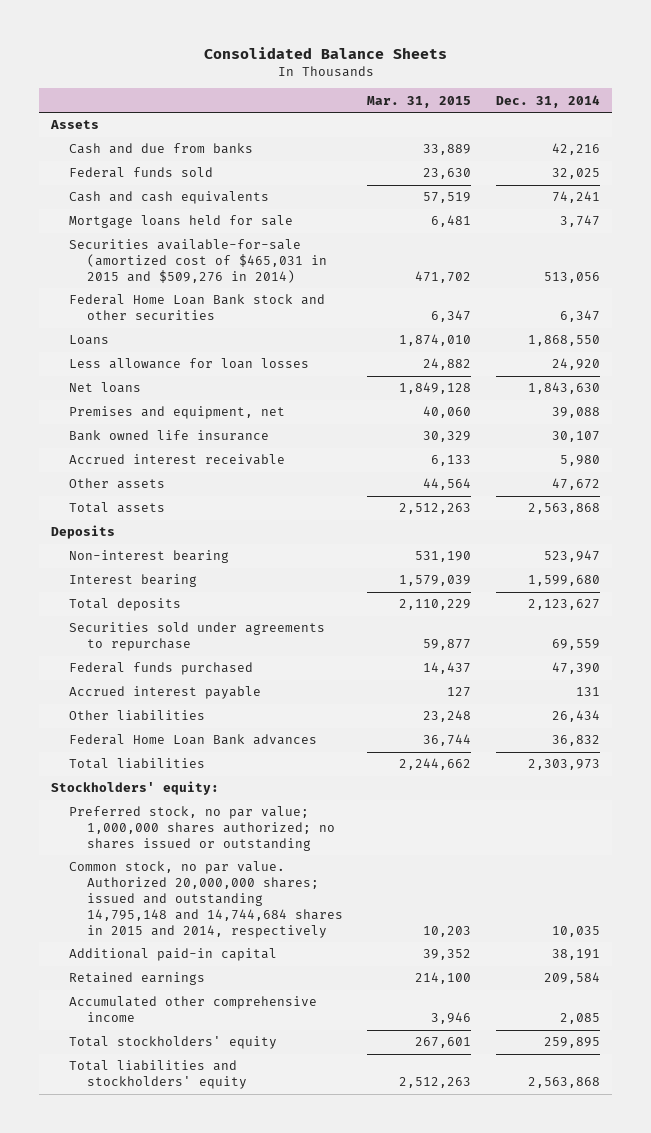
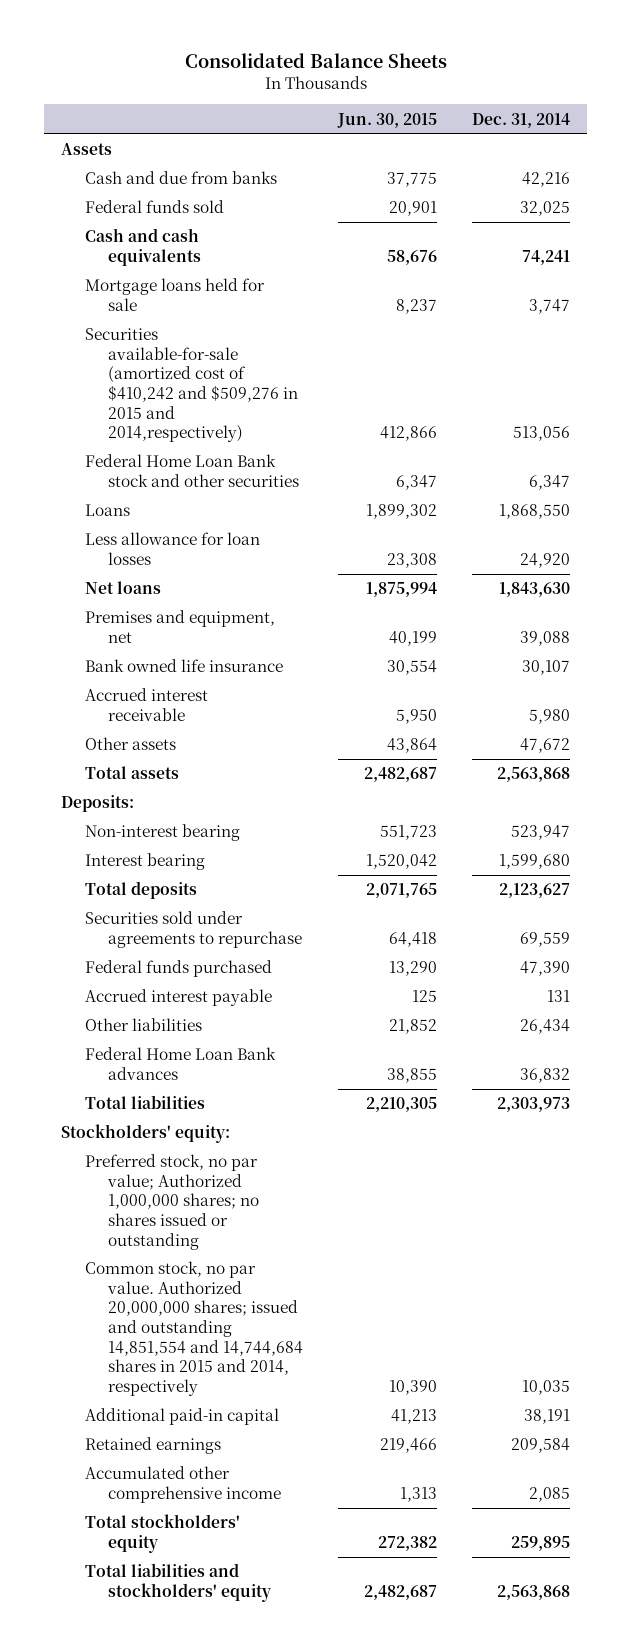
[367,95,472,108] Mar. 31, 2015 -> none
none -> [336,112,437,128] Jun. 30, 2015
[69,239,327,283] Securities available-for-sale (amortized cost of $465,031 in 2015 and $509,276 in 2014) -> [84,328,298,443] Securities available-for-sale (amortized cost of $410,242 and $509,276 in 2015 and 2014,respectively)
[51,525,116,540] Deposits -> [61,795,135,813] Deposits:
[69,806,335,851] Preferred stock, no par value; 1,000,000 shares authorized; no shares issued or outstanding -> [84,1154,259,1250] Preferred stock, no par value; Authorized 1,000,000 shares; no shares issued or outstanding
[69,861,343,938] Common stock, no par value. Authorized 20,000,000 shares; issued and outstanding 14,795,148 and 14,744,684 shares in 2015 and 2014, respectively -> [84,1261,303,1396] Common stock, no par value. Authorized 20,000,000 shares; issued and outstanding 14,851,554 and 14,744,684 shares in 2015 and 2014, respectively

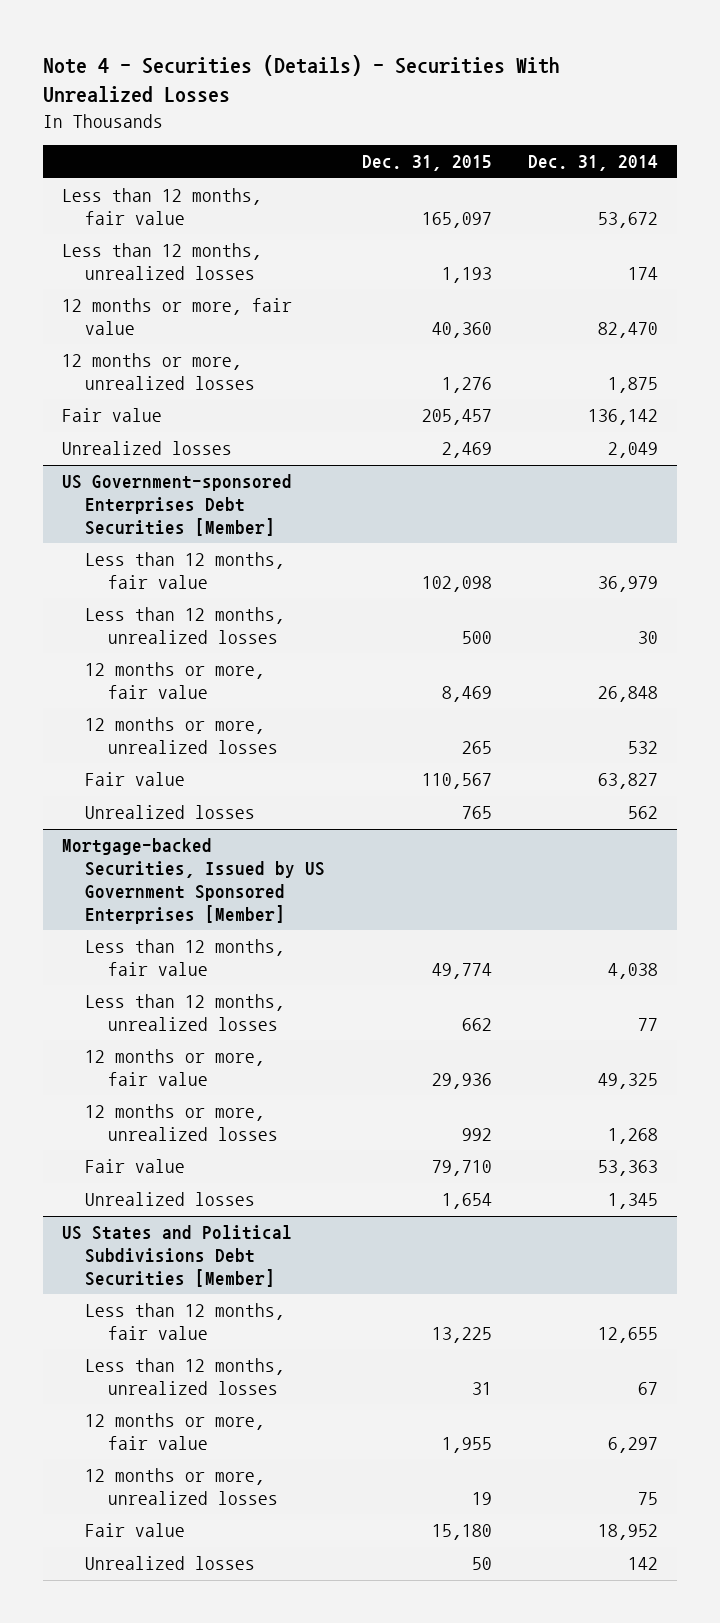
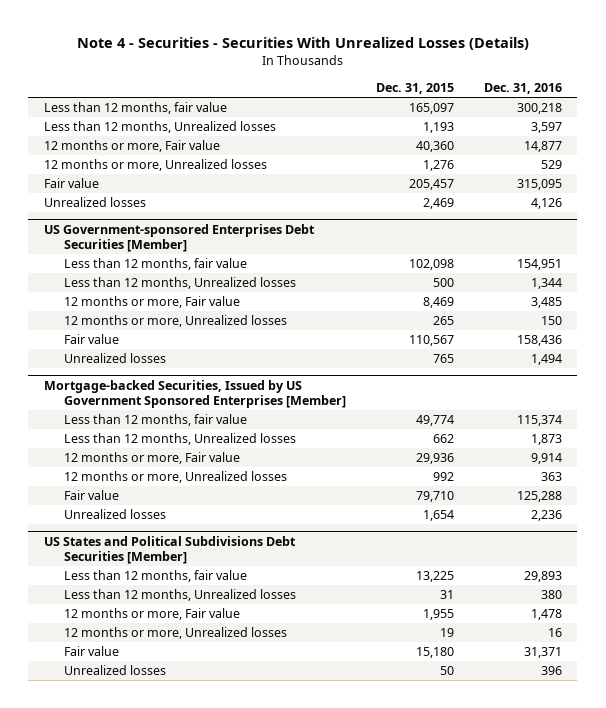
[43,55,561,103] Note 4 - Securities (Details) - Securities With Unrealized Losses -> [76,37,529,51] Note 4 - Securities - Securities With Unrealized Losses (Details)
[528,155,659,172] Dec. 31, 2014 -> none
none -> [484,83,563,95] Dec. 31, 2016
[61,243,262,281] Less than 12 months, unrealized losses -> [43,121,276,134] Less than 12 months, Unrealized losses
[61,298,292,336] 12 months or more, fair value -> [43,140,220,153] 12 months or more, Fair value
[61,353,256,391] 12 months or more, unrealized losses -> [43,159,267,172] 12 months or more, Unrealized losses
[85,607,286,645] Less than 12 months, unrealized losses -> [63,277,296,290] Less than 12 months, Unrealized losses
[85,662,266,700] 12 months or more, fair value -> [63,296,240,309] 12 months or more, Fair value
[85,717,279,755] 12 months or more, unrealized losses -> [63,315,287,328] 12 months or more, Unrealized losses
[85,994,286,1032] Less than 12 months, unrealized losses -> [63,433,296,446] Less than 12 months, Unrealized losses
[85,1049,266,1087] 12 months or more, fair value -> [63,452,240,465] 12 months or more, Fair value
[85,1104,279,1142] 12 months or more, unrealized losses -> [63,471,287,484] 12 months or more, Unrealized losses
[85,1358,286,1396] Less than 12 months, unrealized losses -> [63,589,296,602] Less than 12 months, Unrealized losses
[85,1413,266,1451] 12 months or more, fair value -> [63,608,240,621] 12 months or more, Fair value
[85,1468,279,1506] 12 months or more, unrealized losses -> [63,627,287,640] 12 months or more, Unrealized losses

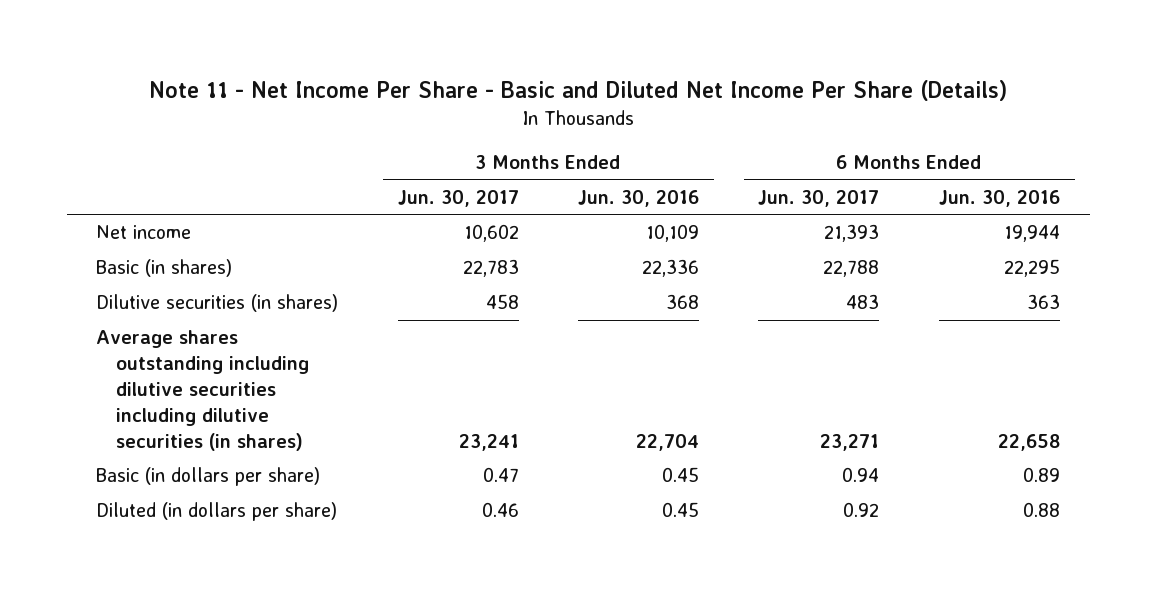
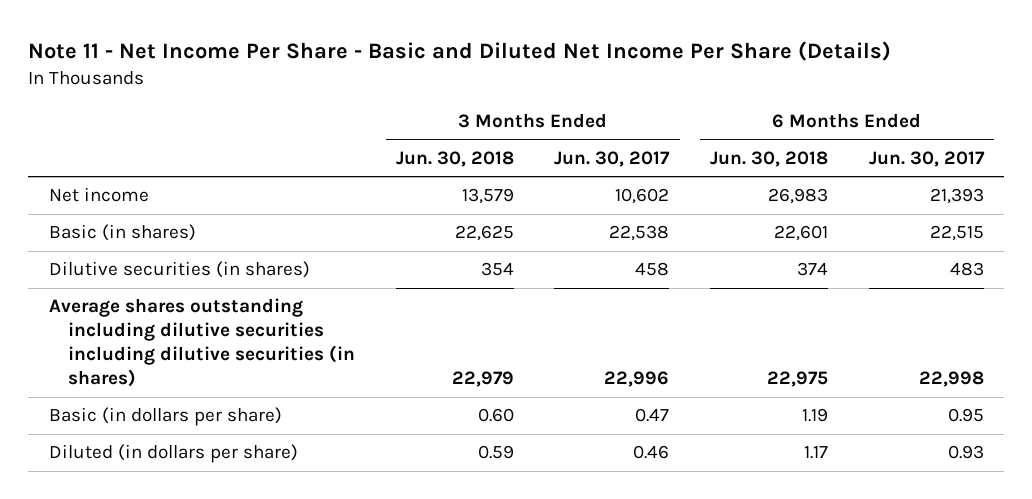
[578,189,700,207] Jun. 30, 2016 -> none
[938,189,1060,207] Jun. 30, 2016 -> none
none -> [395,150,514,167] Jun. 30, 2018
none -> [710,150,829,167] Jun. 30, 2018
[462,259,519,278] 22,783 -> [609,225,670,242] 22,538
[823,260,880,278] 22,788 -> [929,225,984,242] 22,515
[458,433,519,451] 23,241 -> [604,371,670,388] 22,996
[820,433,880,451] 23,271 -> [918,371,984,388] 22,998
[842,467,880,483] 0.94 -> [947,408,984,423] 0.95
[843,502,880,518] 0.92 -> [947,445,984,460] 0.93

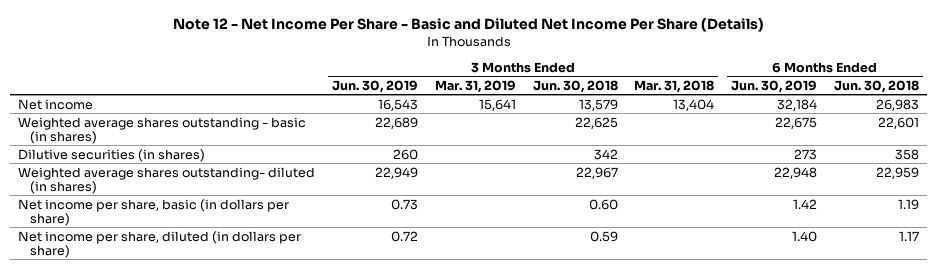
[28,41,892,62] Note 11 - Net Income Per Share - Basic and Diluted Net Income Per Share (Details) -> [172,18,764,33] Note 12 - Net Income Per Share - Basic and Diluted Net Income Per Share (Details)
[554,150,671,167] Jun. 30, 2017 -> none
[868,150,985,167] Jun. 30, 2017 -> none
none -> [332,79,419,93] Jun. 30, 2019
none -> [434,79,516,93] Mar. 31, 2019
none -> [634,79,715,93] Mar. 31, 2018
none -> [731,79,818,93] Jun. 30, 2019
[48,224,196,242] Basic (in shares) -> [18,116,307,144] Weighted average shares outstanding - basic (in shares)
[480,262,514,277] 354 -> [593,148,618,160] 342
[797,262,829,277] 374 -> [894,148,919,160] 358
[48,298,356,388] Average shares outstanding including dilutive securities including dilutive securities (in shares) -> [18,166,316,194] Weighted average shares outstanding- diluted (in shares)
[451,371,514,388] 22,979 -> [575,166,618,179] 22,967
[767,371,829,388] 22,975 -> [875,166,919,179] 22,959
[48,407,282,427] Basic (in dollars per share) -> [18,198,290,226] Net income per share, basic (in dollars per share)
[48,444,298,464] Diluted (in dollars per share) -> [18,230,302,258] Net income per share, diluted (in dollars per share)

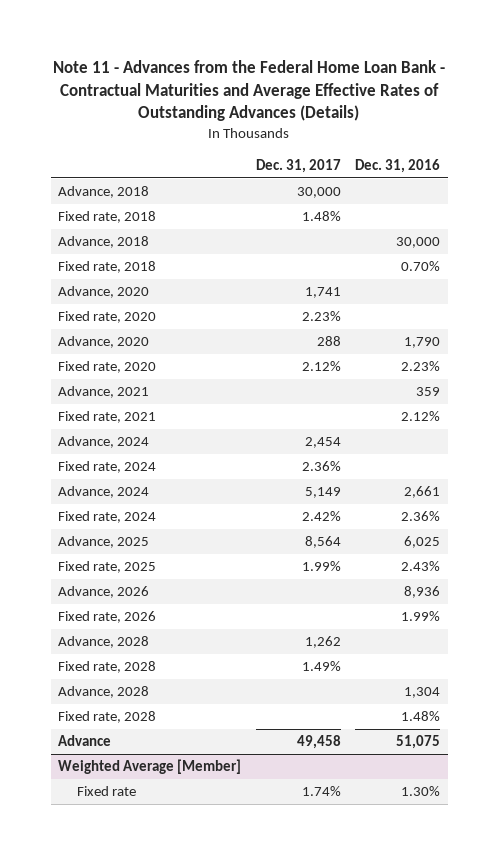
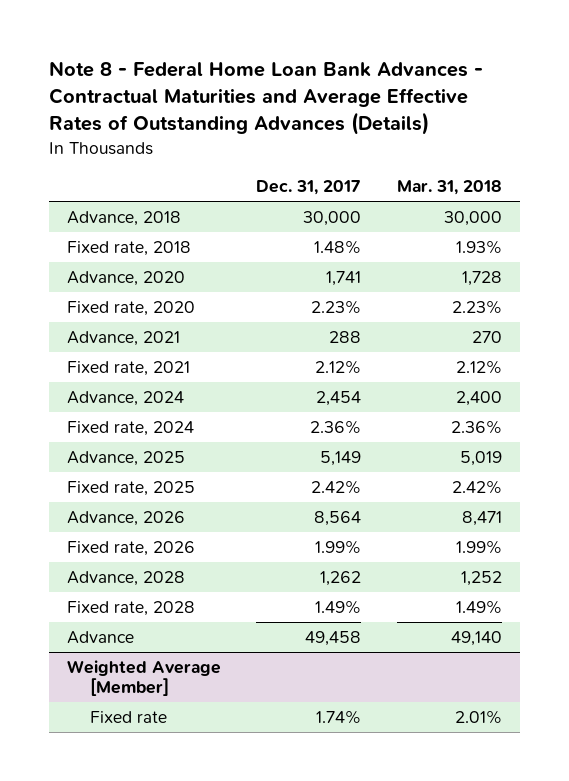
[53,60,446,122] Note 11 - Advances from the Federal Home Loan Bank - Contractual Maturities and Average Effective Rates of Outstanding Advances (Details) -> [49,61,484,136] Note 8 - Federal Home Loan Bank Advances - Contractual Maturities and Average Effective Rates of Outstanding Advances (Details)
[355,158,441,173] Dec. 31, 2016 -> none
none -> [396,180,502,196] Mar. 31, 2018
[57,236,149,249] Advance, 2018 -> none
[57,261,156,274] Fixed rate, 2018 -> none
[57,386,149,399] Advance, 2021 -> none
[57,411,156,424] Fixed rate, 2021 -> none
[57,336,149,349] Advance, 2020 -> [66,330,180,346] Advance, 2021
[57,361,156,374] Fixed rate, 2020 -> [66,360,190,376] Fixed rate, 2021
[57,586,149,599] Advance, 2026 -> none
[57,611,156,624] Fixed rate, 2026 -> none
[57,486,149,499] Advance, 2024 -> [66,450,185,466] Advance, 2025
[57,511,156,524] Fixed rate, 2024 -> [66,480,195,496] Fixed rate, 2025
[57,536,149,549] Advance, 2025 -> [66,510,185,526] Advance, 2026
[57,561,156,574] Fixed rate, 2025 -> [66,540,195,556] Fixed rate, 2026
[57,686,149,699] Advance, 2028 -> none
[57,711,156,724] Fixed rate, 2028 -> none

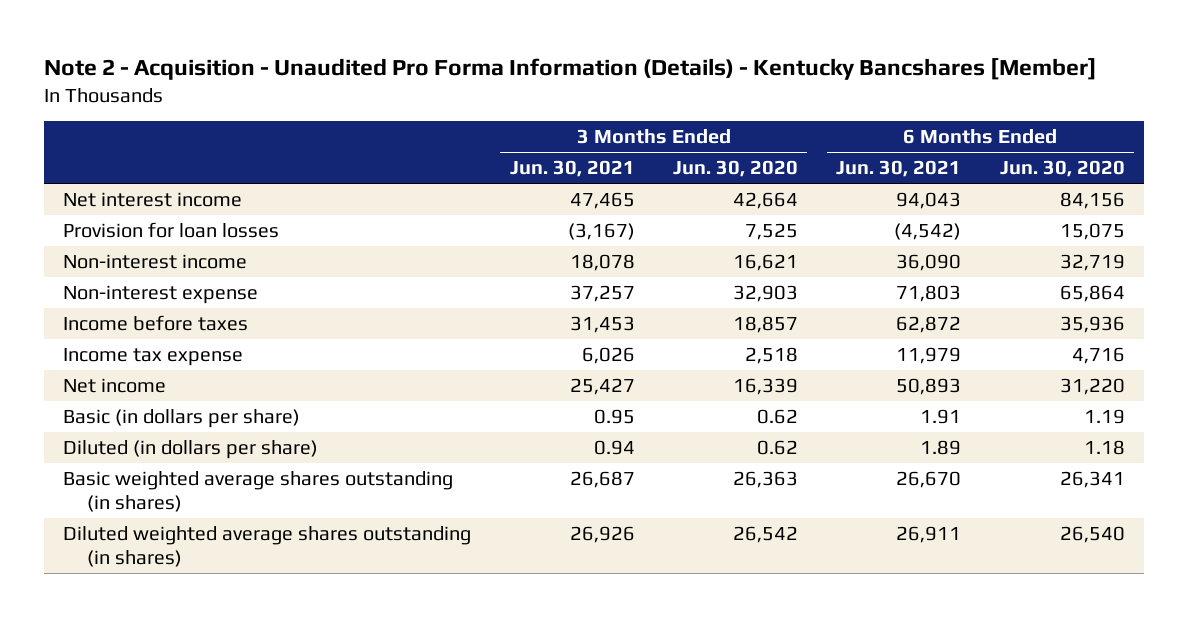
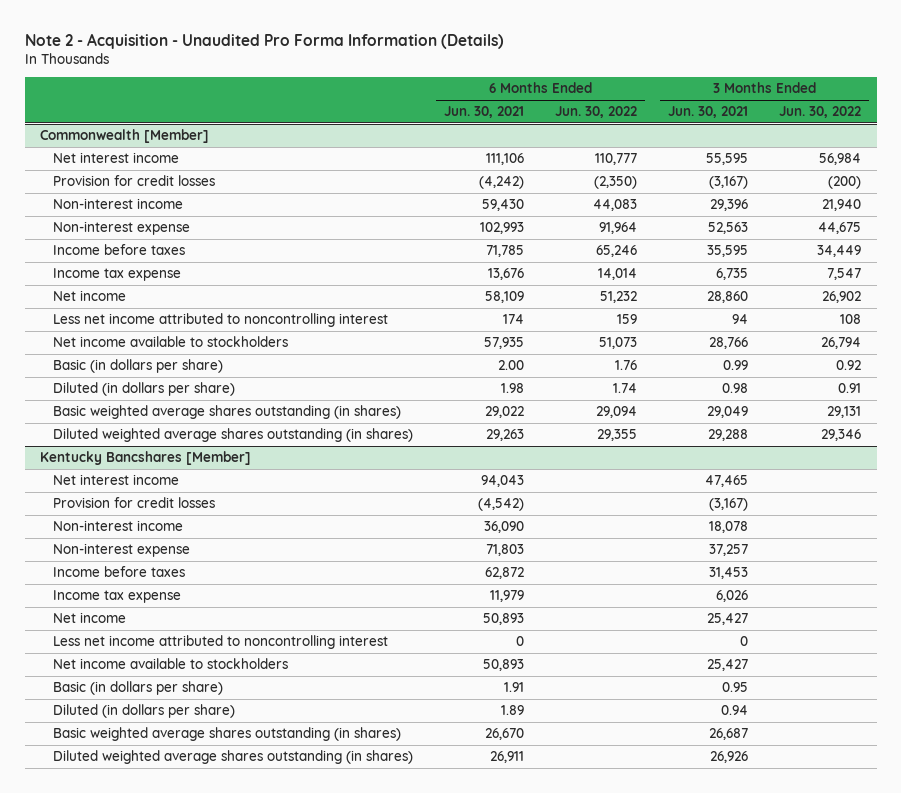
[43,57,1097,80] Note 2 - Acquisition - Unaudited Pro Forma Information (Details) - Kentucky Bancshares [Member] -> [24,32,504,49] Note 2 - Acquisition - Unaudited Pro Forma Information (Details)
[672,160,798,178] Jun. 30, 2020 -> none
[999,160,1125,178] Jun. 30, 2020 -> none
none -> [555,106,638,119] Jun. 30, 2022
none -> [779,106,862,119] Jun. 30, 2022
none -> [40,129,210,144] Commonwealth [Member]
none -> [53,152,180,164] Net interest income
none -> [53,175,216,187] Provision for credit losses
none -> [53,198,184,210] Non-interest income
none -> [53,221,191,236] Non-interest expense
none -> [53,244,186,256] Income before taxes
none -> [53,268,182,282] Income tax expense
none -> [53,290,127,302] Net income
none -> [53,313,389,328] Less net income attributed to noncontrolling interest
none -> [53,336,289,348] Net income available to stockholders
none -> [53,359,224,374] Basic (in dollars per share)
none -> [53,382,236,397] Diluted (in dollars per share)
none -> [53,405,402,420] Basic weighted average shares outstanding (in shares)
none -> [53,428,414,443] Diluted weighted average shares outstanding (in shares)
none -> [40,451,252,466] Kentucky Bancshares [Member]
[63,221,280,238] Provision for loan losses -> [53,497,216,509] Provision for credit losses
none -> [53,635,389,650] Less net income attributed to noncontrolling interest
none -> [53,658,289,670] Net income available to stockholders

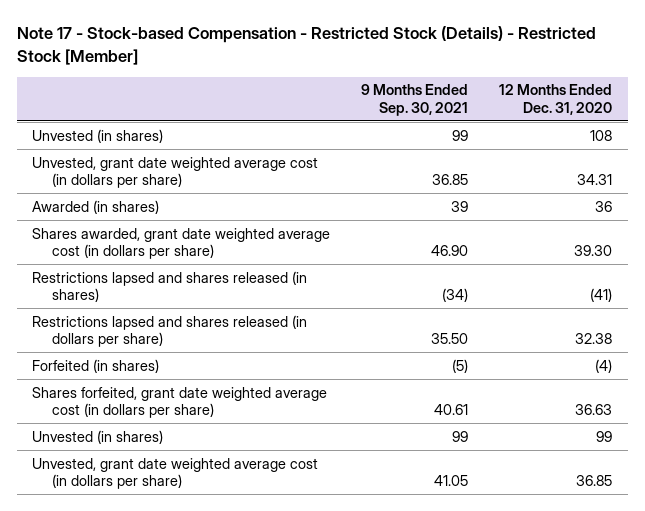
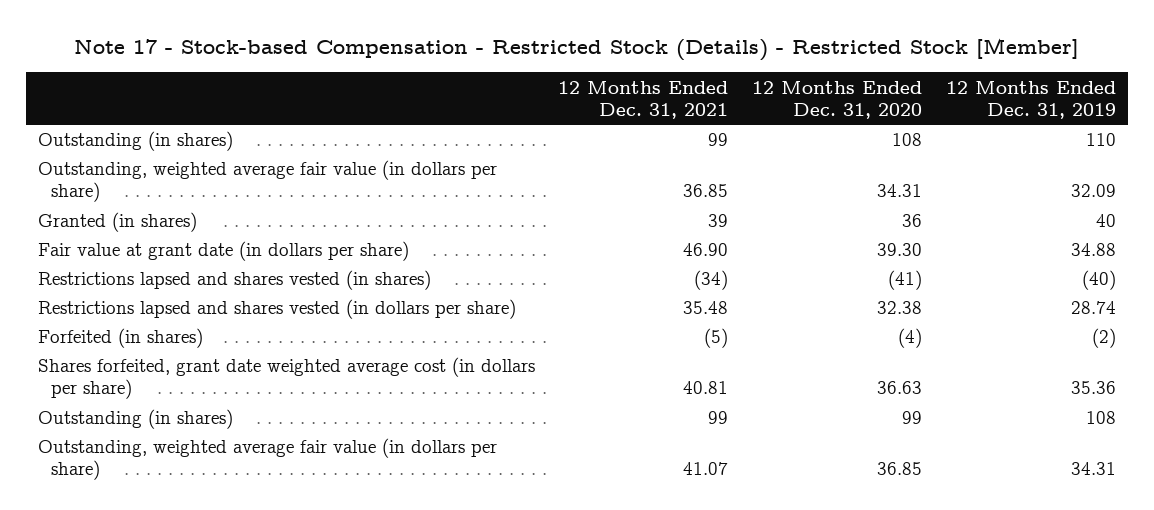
[361,84,469,116] 9 Months Ended Sep. 30, 2021 -> none
none -> [558,80,729,119] 12 Months Ended Dec. 31, 2021
none -> [945,80,1116,119] 12 Months Ended Dec. 31, 2019
[32,128,164,143] Unvested (in shares) -> [37,131,233,152] Outstanding (in shares)
[32,156,319,188] Unvested, grant date weighted average cost (in dollars per share) -> [37,160,497,203] Outstanding, weighted average fair value (in dollars per share)
[32,199,160,214] Awarded (in shares) -> [37,212,197,233] Granted (in shares)
[32,227,331,259] Shares awarded, grant date weighted average cost (in dollars per share) -> [37,241,409,262] Fair value at grant date (in dollars per share)
[32,270,308,302] Restrictions lapsed and shares released (in shares) -> [37,270,431,291] Restrictions lapsed and shares vested (in shares)
[32,314,308,347] Restrictions lapsed and shares released (in dollars per share) -> [37,299,516,320] Restrictions lapsed and shares vested (in dollars per share)
[32,429,164,444] Unvested (in shares) -> [37,409,233,430] Outstanding (in shares)
[32,457,319,489] Unvested, grant date weighted average cost (in dollars per share) -> [37,438,497,481] Outstanding, weighted average fair value (in dollars per share)

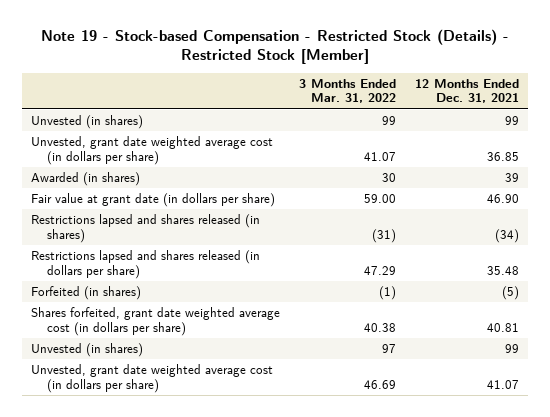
[73,38,1079,62] Note 17 - Stock-based Compensation - Restricted Stock (Details) - Restricted Stock [Member] -> [41,29,510,65] Note 19 - Stock-based Compensation - Restricted Stock (Details) - Restricted Stock [Member]
[752,80,923,119] 12 Months Ended Dec. 31, 2020 -> none
[945,80,1116,119] 12 Months Ended Dec. 31, 2019 -> none
none -> [299,78,397,104] 3 Months Ended Mar. 31, 2022
[37,131,233,152] Outstanding (in shares) -> [31,114,144,129] Unvested (in shares)
[37,160,497,203] Outstanding, weighted average fair value (in dollars per share) -> [31,135,274,165] Unvested, grant date weighted average cost (in dollars per share)
[37,212,197,233] Granted (in shares) -> [31,171,141,186] Awarded (in shares)
[37,270,431,291] Restrictions lapsed and shares vested (in shares) -> [31,213,261,243] Restrictions lapsed and shares released (in shares)
[37,299,516,320] Restrictions lapsed and shares vested (in dollars per share) -> [31,249,261,279] Restrictions lapsed and shares released (in dollars per share)
[37,409,233,430] Outstanding (in shares) -> [31,342,144,357] Unvested (in shares)
[37,438,497,481] Outstanding, weighted average fair value (in dollars per share) -> [31,363,274,393] Unvested, grant date weighted average cost (in dollars per share)

